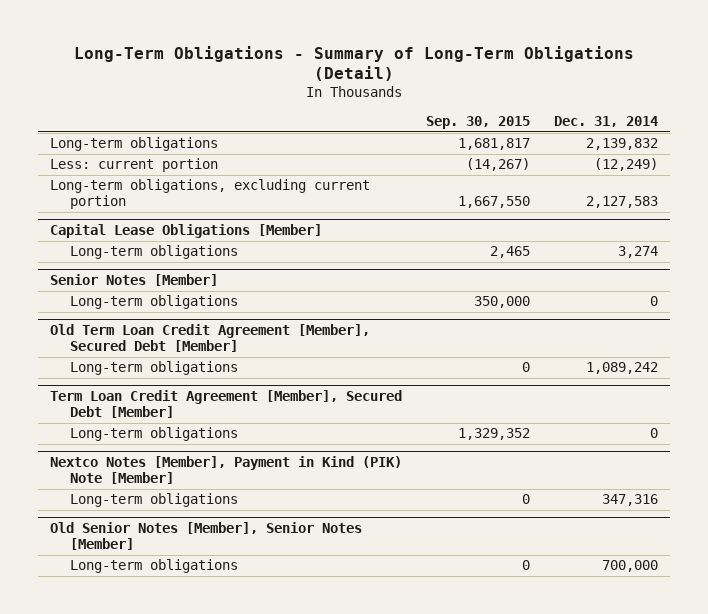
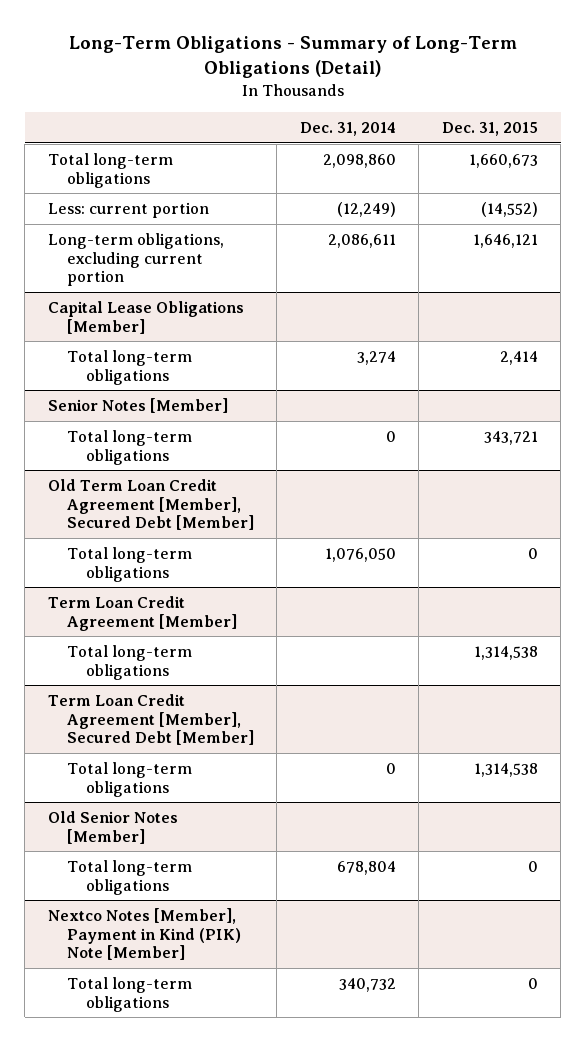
[425,115,530,129] Sep. 30, 2015 -> none
none -> [441,122,538,137] Dec. 31, 2015
[49,137,218,152] Long-term obligations -> [47,152,173,188] Total long-term obligations
[585,138,658,151] 2,139,832 -> [322,153,396,168] 2,098,860
[585,196,658,209] 2,127,583 -> [327,233,396,248] 2,086,611
[70,245,239,260] Long-term obligations -> [66,349,192,385] Total long-term obligations
[70,295,239,310] Long-term obligations -> [66,429,192,465] Total long-term obligations
[70,361,239,376] Long-term obligations -> [66,546,192,582] Total long-term obligations
[585,362,658,375] 1,089,242 -> [324,547,396,562] 1,076,050
none -> [47,595,237,631] Term Loan Credit Agreement [Member]
none -> [66,644,192,680] Total long-term obligations
[70,427,239,442] Long-term obligations -> [66,761,192,797] Total long-term obligations
none -> [47,810,178,844] Old Senior Notes [Member]
none -> [66,859,192,895] Total long-term obligations
[49,522,362,550] Old Senior Notes [Member], Senior Notes [Member] -> none
[70,559,239,574] Long-term obligations -> none
[70,493,239,508] Long-term obligations -> [66,976,192,1012] Total long-term obligations
[601,494,658,507] 347,316 -> [338,977,396,992] 340,732

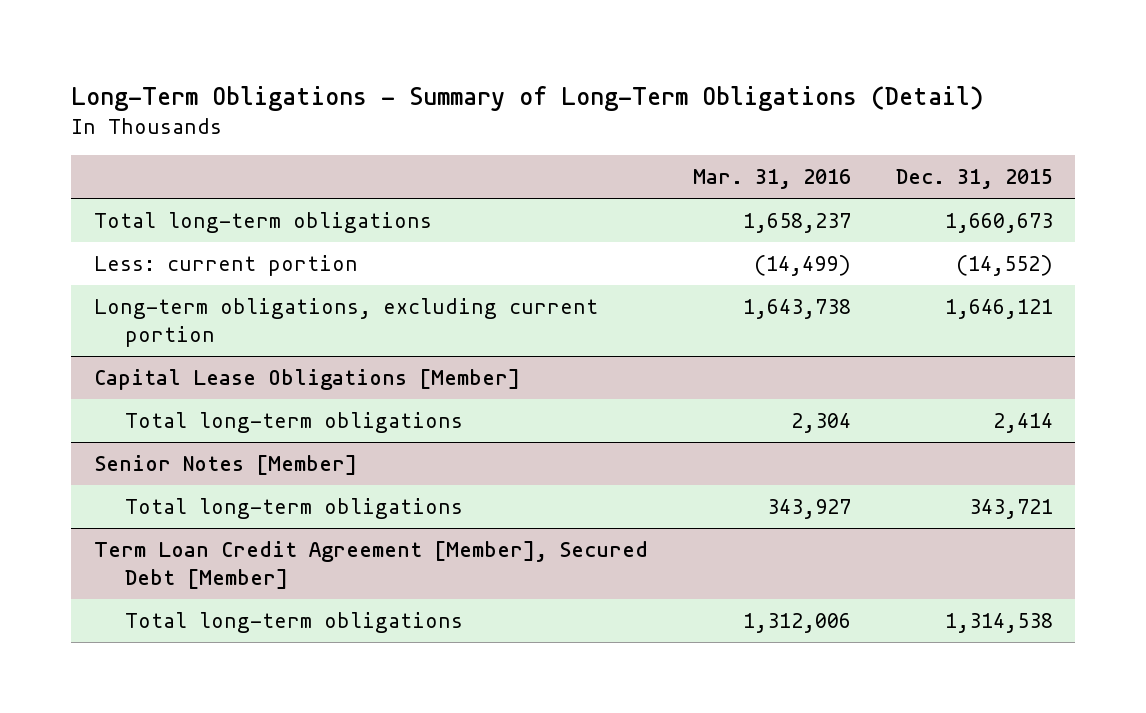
[299,122,396,137] Dec. 31, 2014 -> none
none -> [692,169,851,190] Mar. 31, 2016
[47,478,254,531] Old Term Loan Credit Agreement [Member], Secured Debt [Member] -> none
[66,546,192,582] Total long-term obligations -> none
[47,595,237,631] Term Loan Credit Agreement [Member] -> none
[66,644,192,680] Total long-term obligations -> none
[47,810,178,844] Old Senior Notes [Member] -> none
[66,859,192,895] Total long-term obligations -> none
[47,907,241,961] Nextco Notes [Member], Payment in Kind (PIK) Note [Member] -> none
[66,976,192,1012] Total long-term obligations -> none

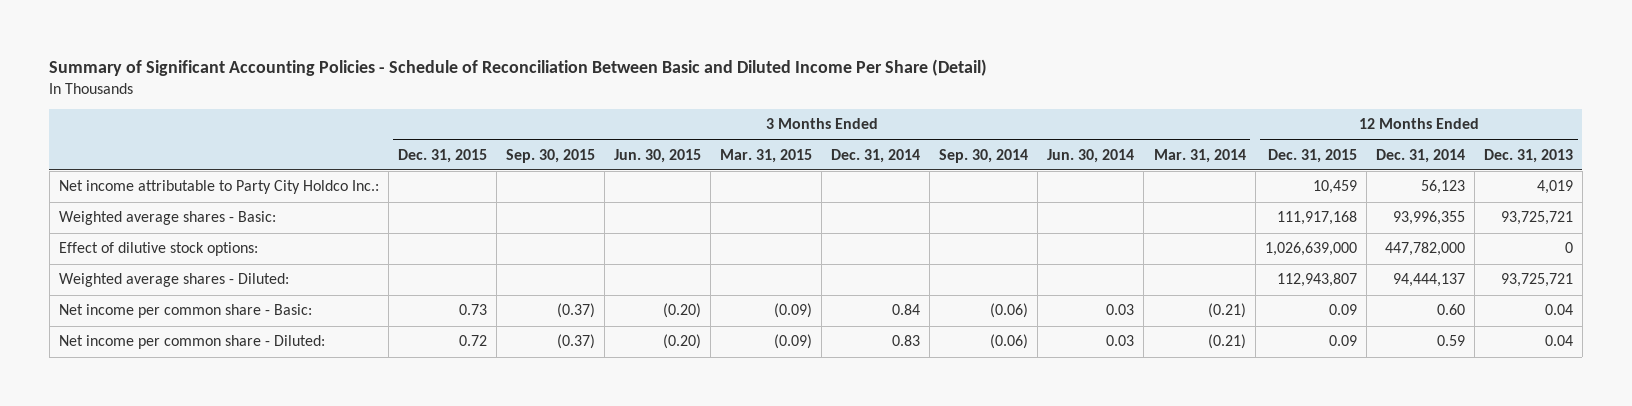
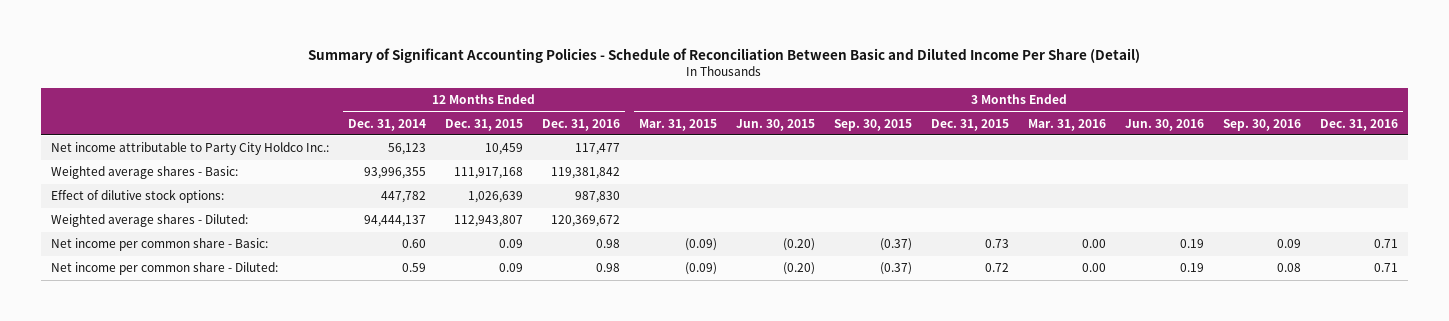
[831,148,921,163] Dec. 31, 2014 -> none
[939,148,1029,163] Sep. 30, 2014 -> none
[1047,148,1135,163] Jun. 30, 2014 -> none
[1153,148,1246,163] Mar. 31, 2014 -> none
[1483,148,1573,163] Dec. 31, 2013 -> none
none -> [541,118,620,131] Dec. 31, 2016
none -> [1028,118,1107,131] Mar. 31, 2016
none -> [1125,118,1205,131] Jun. 30, 2016
none -> [1223,118,1302,131] Sep. 30, 2016
none -> [1320,118,1399,131] Dec. 31, 2016
[1264,242,1357,257] 1,026,639,000 -> [467,191,523,204] 1,026,639
[1384,242,1465,257] 447,782,000 -> [380,191,426,204] 447,782

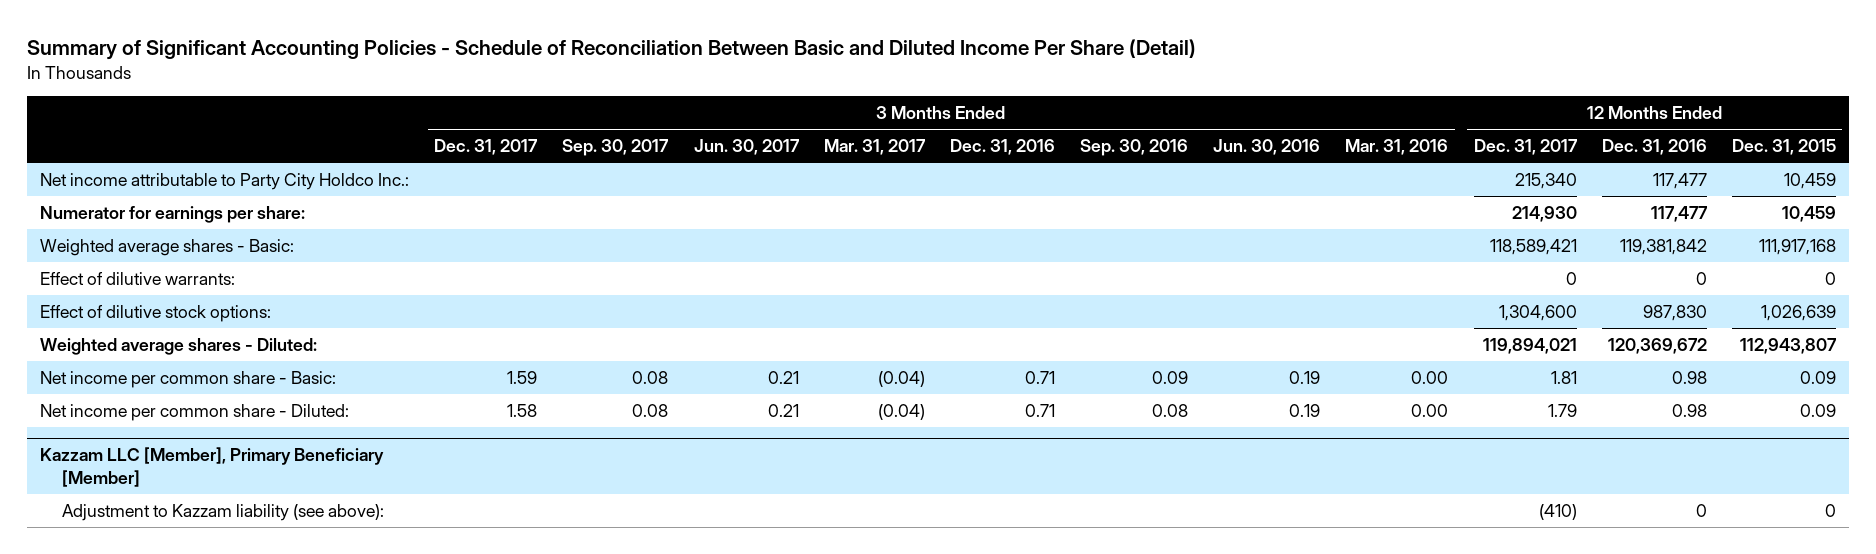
[347,118,426,131] Dec. 31, 2014 -> none
[638,118,717,131] Mar. 31, 2015 -> none
[735,118,815,131] Jun. 30, 2015 -> none
[833,118,912,131] Sep. 30, 2015 -> none
[931,118,1010,131] Dec. 31, 2015 -> none
none -> [434,139,539,156] Dec. 31, 2017
none -> [562,139,670,157] Sep. 30, 2017
none -> [693,139,800,156] Jun. 30, 2017
none -> [823,139,926,156] Mar. 31, 2017
none -> [1473,139,1578,156] Dec. 31, 2017
none -> [40,205,306,223] Numerator for earnings per share:
none -> [40,271,236,285] Effect of dilutive warrants:
none -> [40,447,385,488] Kazzam LLC [Member], Primary Beneficiary [Member]
none -> [61,503,384,521] Adjustment to Kazzam liability (see above):

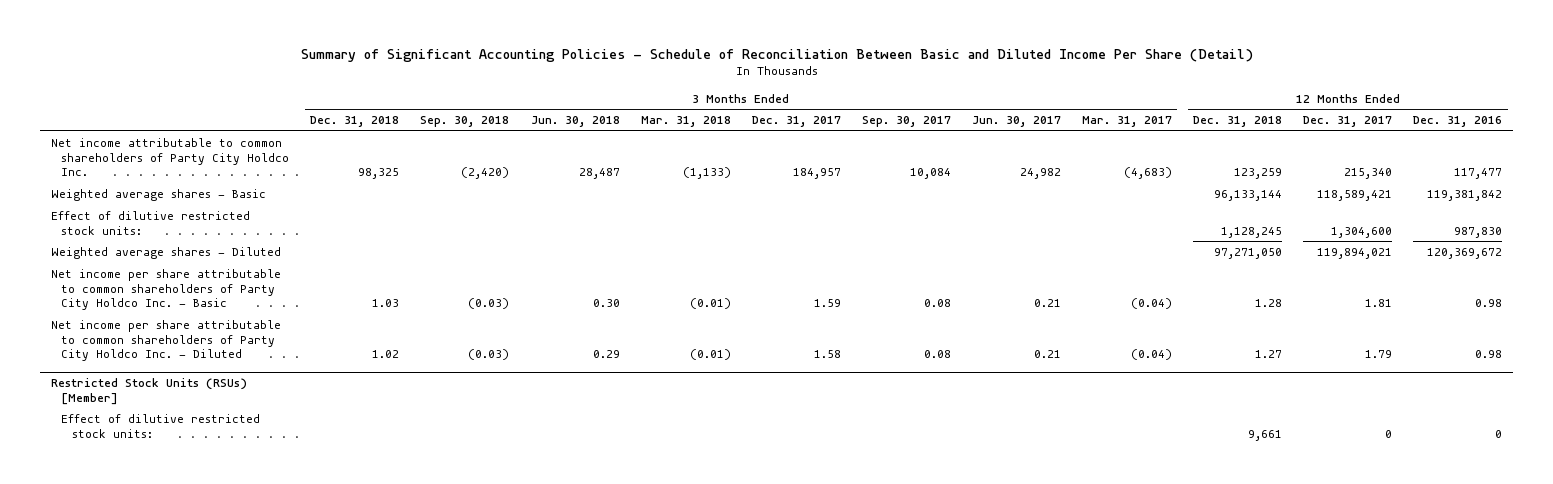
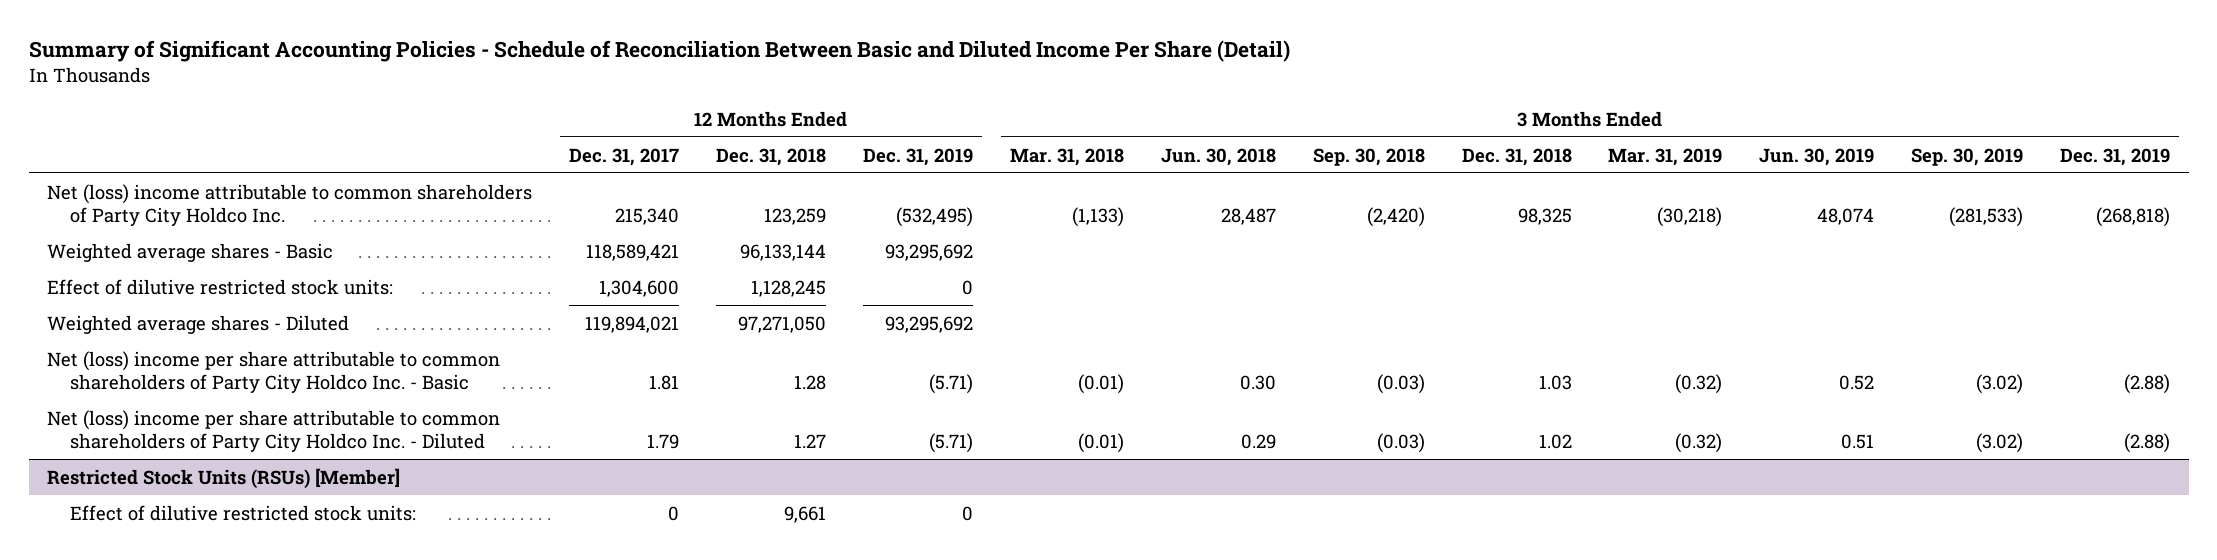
[751,116,841,128] Dec. 31, 2017 -> none
[861,116,951,128] Sep. 30, 2017 -> none
[971,116,1061,128] Jun. 30, 2017 -> none
[1082,116,1173,128] Mar. 31, 2017 -> none
[1413,116,1503,128] Dec. 31, 2016 -> none
none -> [862,147,973,166] Dec. 31, 2019
none -> [1608,147,1723,166] Mar. 31, 2019
none -> [1759,147,1875,166] Jun. 30, 2019
none -> [1911,147,2024,166] Sep. 30, 2019
none -> [2060,147,2171,166] Dec. 31, 2019
[50,138,290,177] Net income attributable to common shareholders of Party City Holdco Inc. -> [47,183,533,226] Net (loss) income attributable to common shareholders of Party City Holdco Inc.
[50,269,281,311] Net income per share attributable to common shareholders of Party City Holdco Inc. - Basic -> [47,350,501,393] Net (loss) income per share attributable to common shareholders of Party City Holdco Inc. - Basic
[50,320,281,362] Net income per share attributable to common shareholders of Party City Holdco Inc. - Diluted -> [47,409,501,452] Net (loss) income per share attributable to common shareholders of Party City Holdco Inc. - Diluted

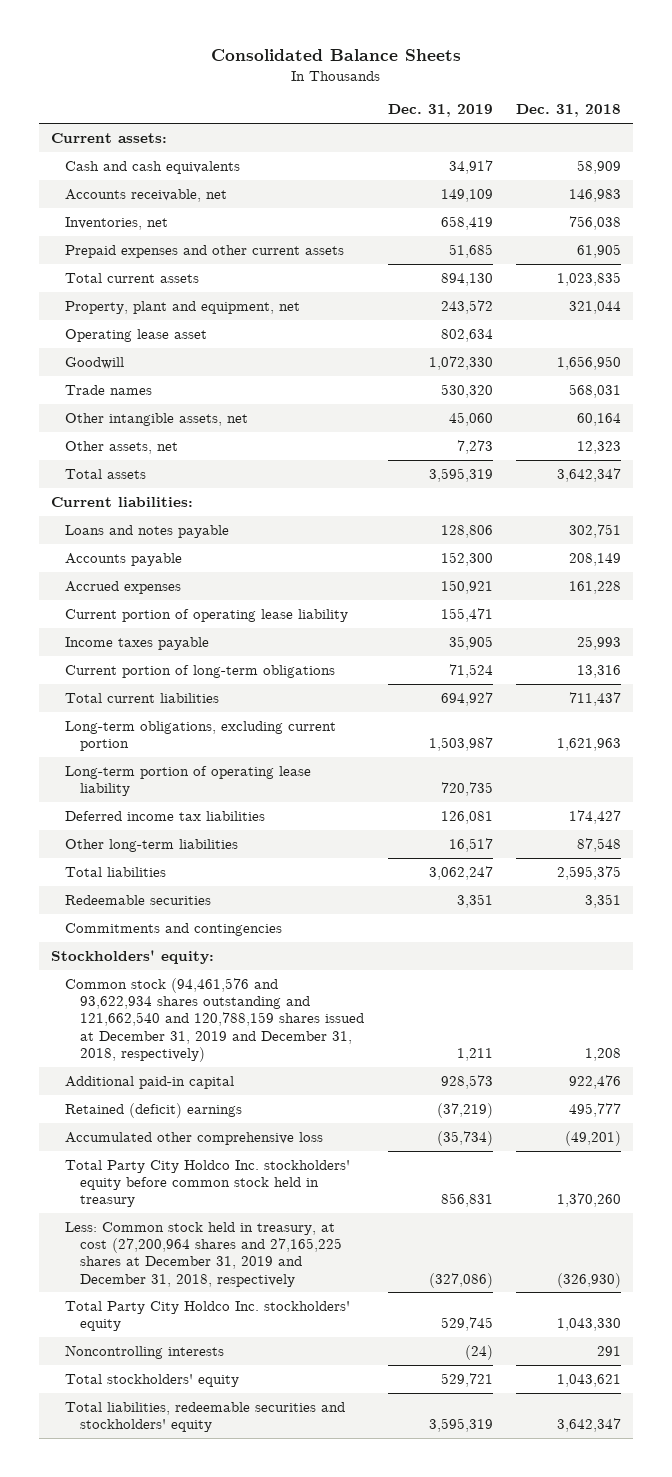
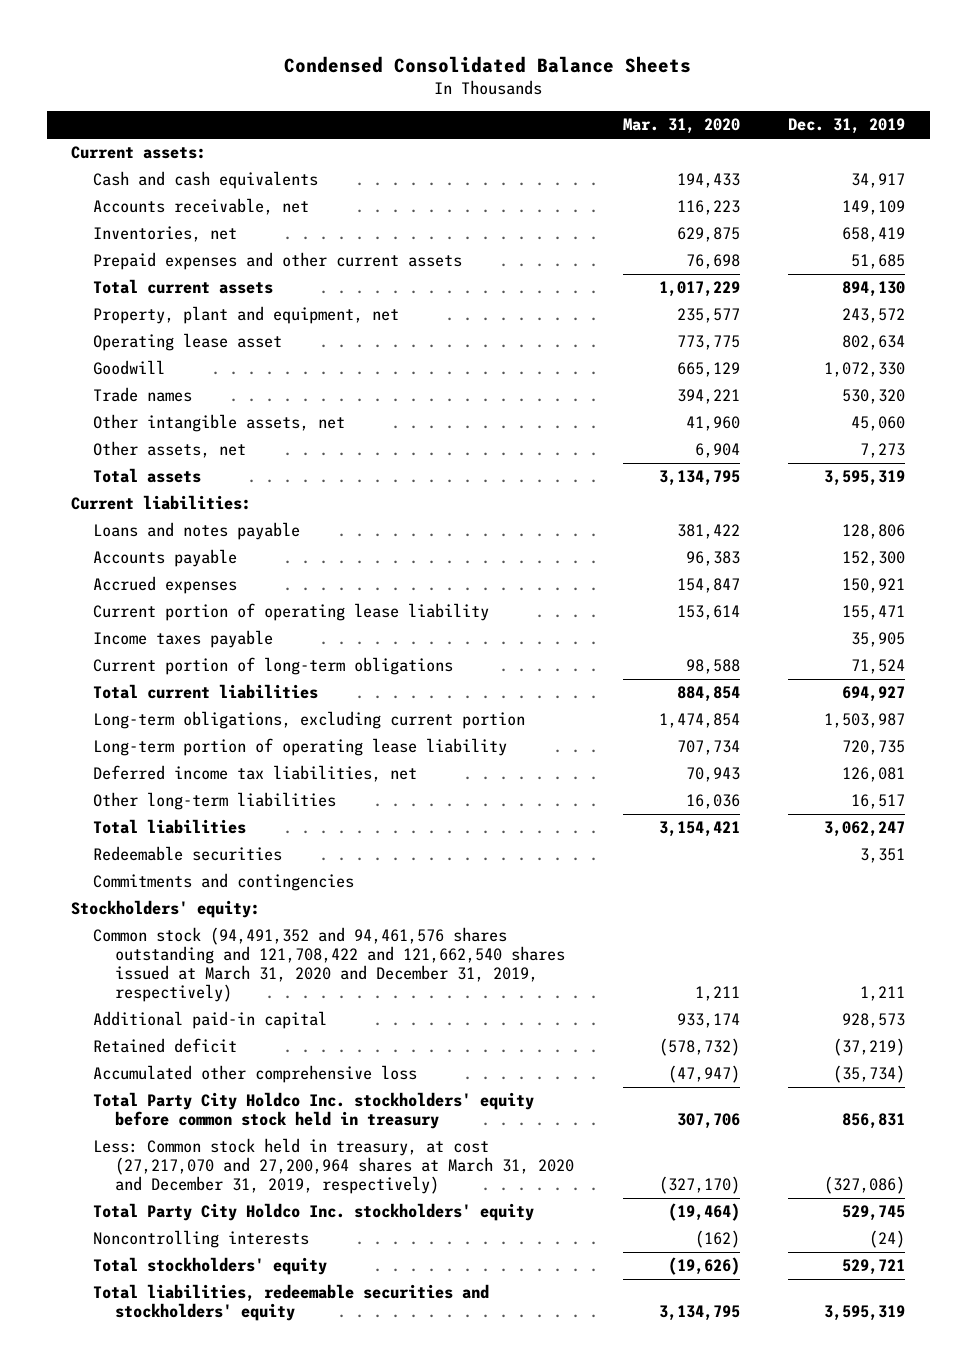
[210,49,461,62] Consolidated Balance Sheets -> [284,56,692,74] Condensed Consolidated Balance Sheets
[516,104,622,118] Dec. 31, 2018 -> none
none -> [622,118,740,135] Mar. 31, 2020
[65,810,266,821] Deferred income tax liabilities -> [92,765,417,783] Deferred income tax liabilities, net
[65,977,365,1062] Common stock (94,461,576 and 93,622,934 shares outstanding and 121,662,540 and 120,788,159 shares issued at December 31, 2019 and December 31, 2018, respectively) -> [92,927,565,1003] Common stock (94,491,352 and 94,461,576 shares outstanding and 121,708,422 and 121,662,540 shares issued at March 31, 2020 and December 31, 2019, respectively)
[65,1102,243,1118] Retained (deficit) earnings -> [92,1038,237,1054] Retained deficit
[65,1221,343,1287] Less: Common stock held in treasury, at cost (27,200,964 shares and 27,165,225 shares at December 31, 2019 and December 31, 2018, respectively -> [92,1138,574,1195] Less: Common stock held in treasury, at cost (27,217,070 and 27,200,964 shares at March 31, 2020 and December 31, 2019, respectively)

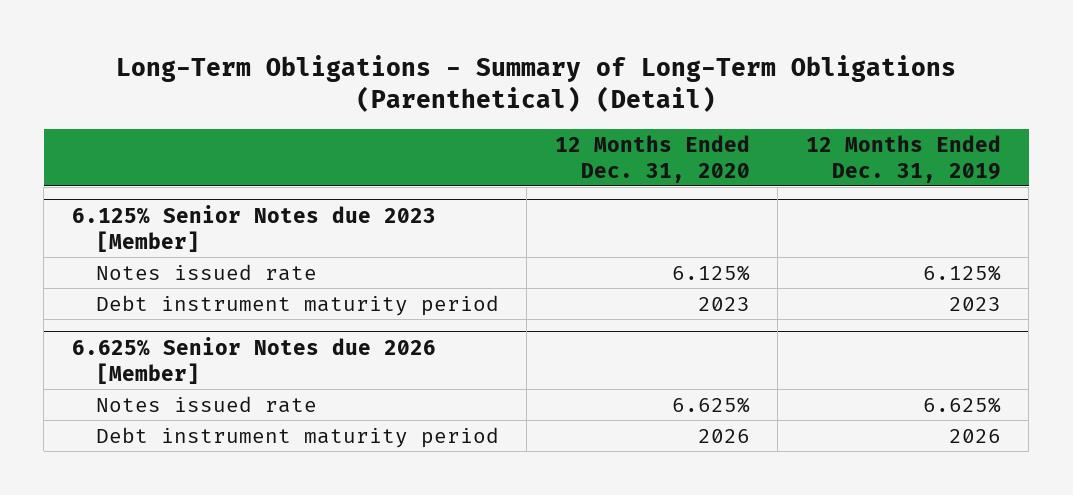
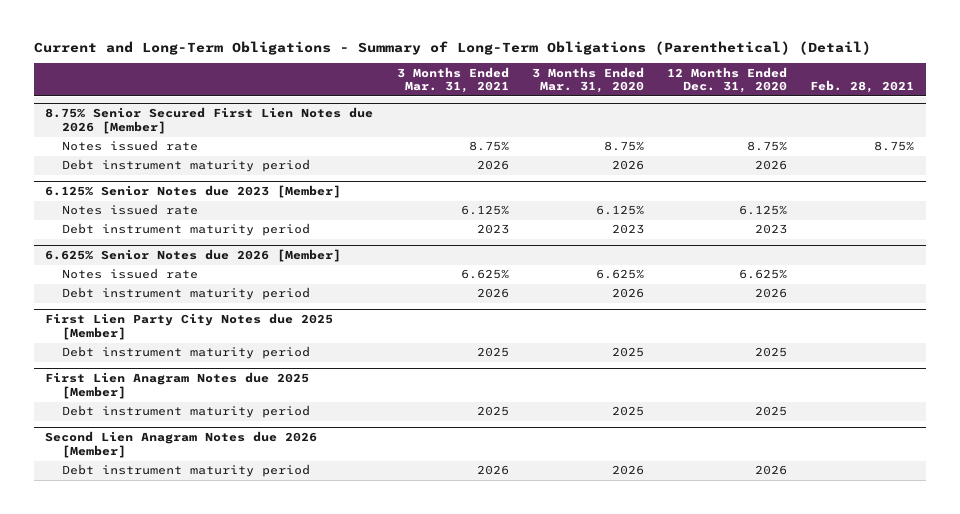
[116,54,957,113] Long-Term Obligations - Summary of Long-Term Obligations (Parenthetical) (Detail) -> [33,40,871,55] Current and Long-Term Obligations - Summary of Long-Term Obligations (Parenthetical) (Detail)
[805,134,1001,183] 12 Months Ended Dec. 31, 2019 -> none
none -> [396,66,509,94] 3 Months Ended Mar. 31, 2021
none -> [531,66,644,94] 3 Months Ended Mar. 31, 2020
none -> [810,80,915,94] Feb. 28, 2021
none -> [45,107,374,135] 8.75% Senior Secured First Lien Notes due 2026 [Member]
none -> [62,140,199,152] Notes issued rate
none -> [62,159,311,173] Debt instrument maturity period
none -> [45,313,334,341] First Lien Party City Notes due 2025 [Member]
none -> [62,346,311,360] Debt instrument maturity period
none -> [45,372,310,400] First Lien Anagram Notes due 2025 [Member]
none -> [62,405,311,419] Debt instrument maturity period
none -> [45,431,318,459] Second Lien Anagram Notes due 2026 [Member]
none -> [62,464,311,478] Debt instrument maturity period

